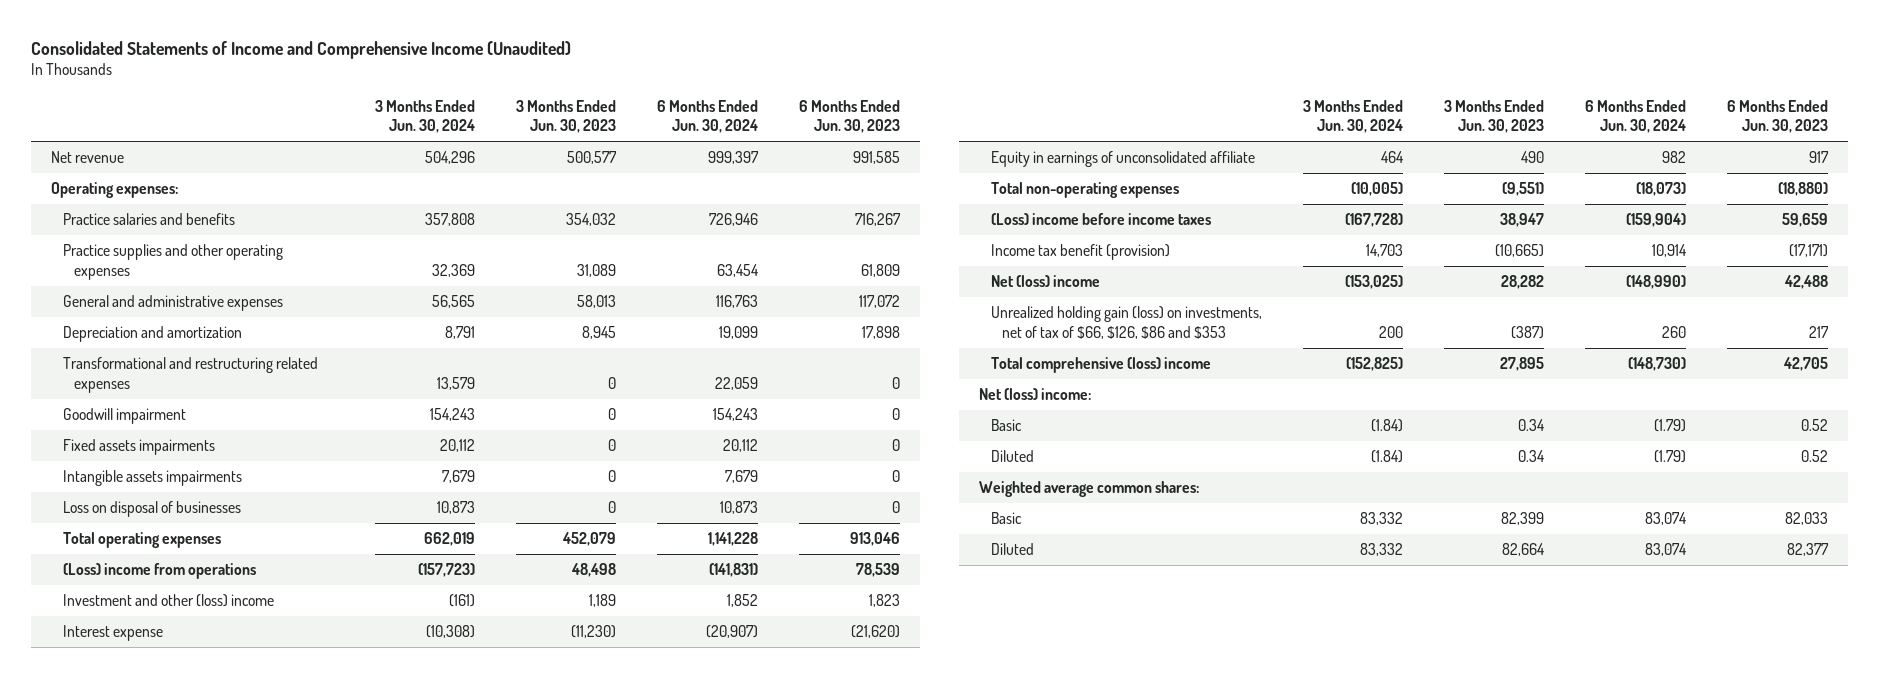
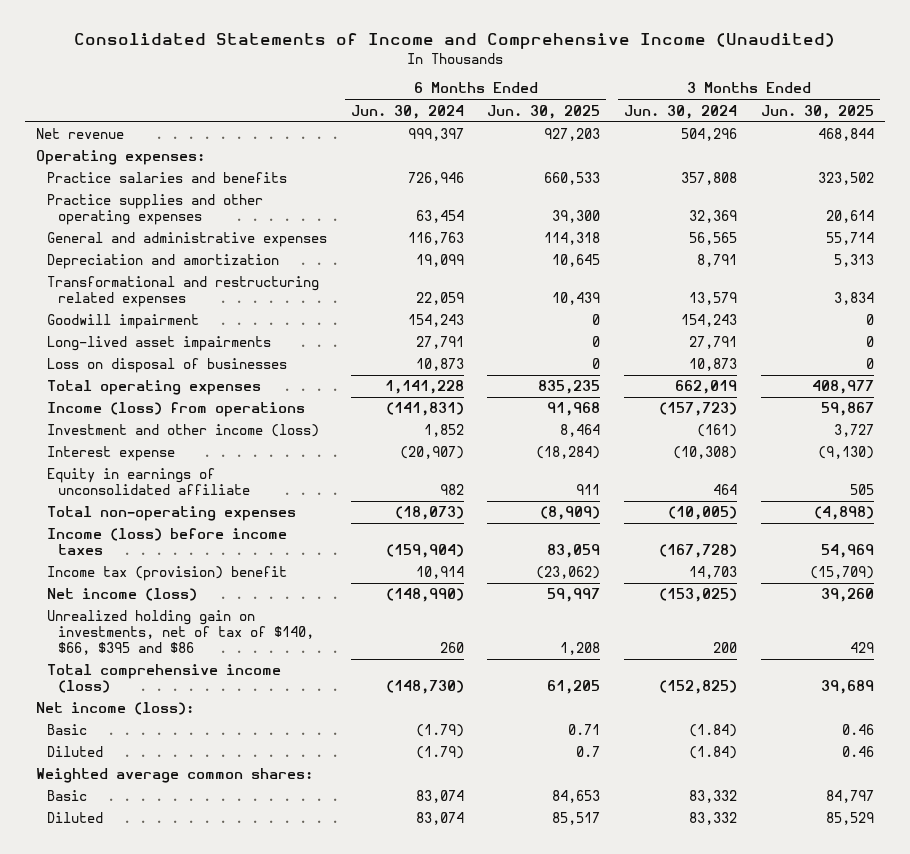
[515,100,616,134] 3 Months Ended Jun. 30, 2023 -> none
[798,100,900,134] 6 Months Ended Jun. 30, 2023 -> none
none -> [487,104,601,119] Jun. 30, 2025
none -> [760,104,874,119] Jun. 30, 2025
[62,470,242,487] Intangible assets impairments -> none
[62,439,215,456] Fixed assets impairments -> [47,336,272,352] Long-lived asset impairments
[439,439,475,453] 20,112 -> [689,336,738,350] 27,791
[722,439,758,453] 20,112 -> [415,336,464,350] 27,791
[62,563,256,580] (Loss) income from operations -> [47,402,306,418] Income (loss) from operations
[62,594,274,608] Investment and other (loss) income -> [47,424,320,438] Investment and other income (loss)
[990,213,1211,226] (Loss) income before income taxes -> [47,528,288,556] Income (loss) before income taxes
[990,244,1170,261] Income tax benefit (provision) -> [47,566,288,582] Income tax (provision) benefit
[990,275,1100,288] Net (loss) income -> [47,588,198,602] Net income (loss)
[990,306,1262,339] Unrealized holding gain (loss) on investments, net of tax of $66, $126, $86 and $353 -> [47,610,314,656] Unrealized holding gain on investments, net of tax of $140, $66, $395 and $86
[990,357,1211,374] Total comprehensive (loss) income -> [47,664,282,694] Total comprehensive income (loss)
[979,388,1092,401] Net (loss) income: -> [36,702,195,716] Net income (loss):

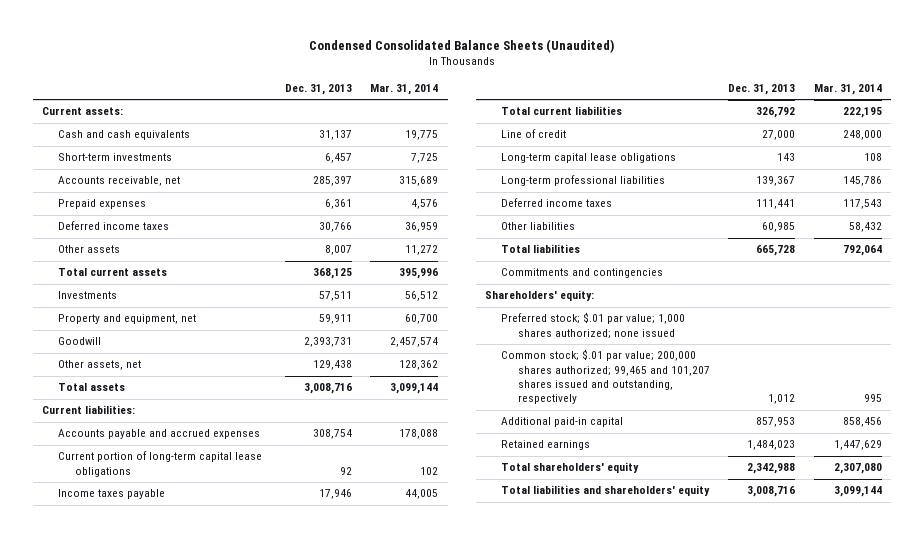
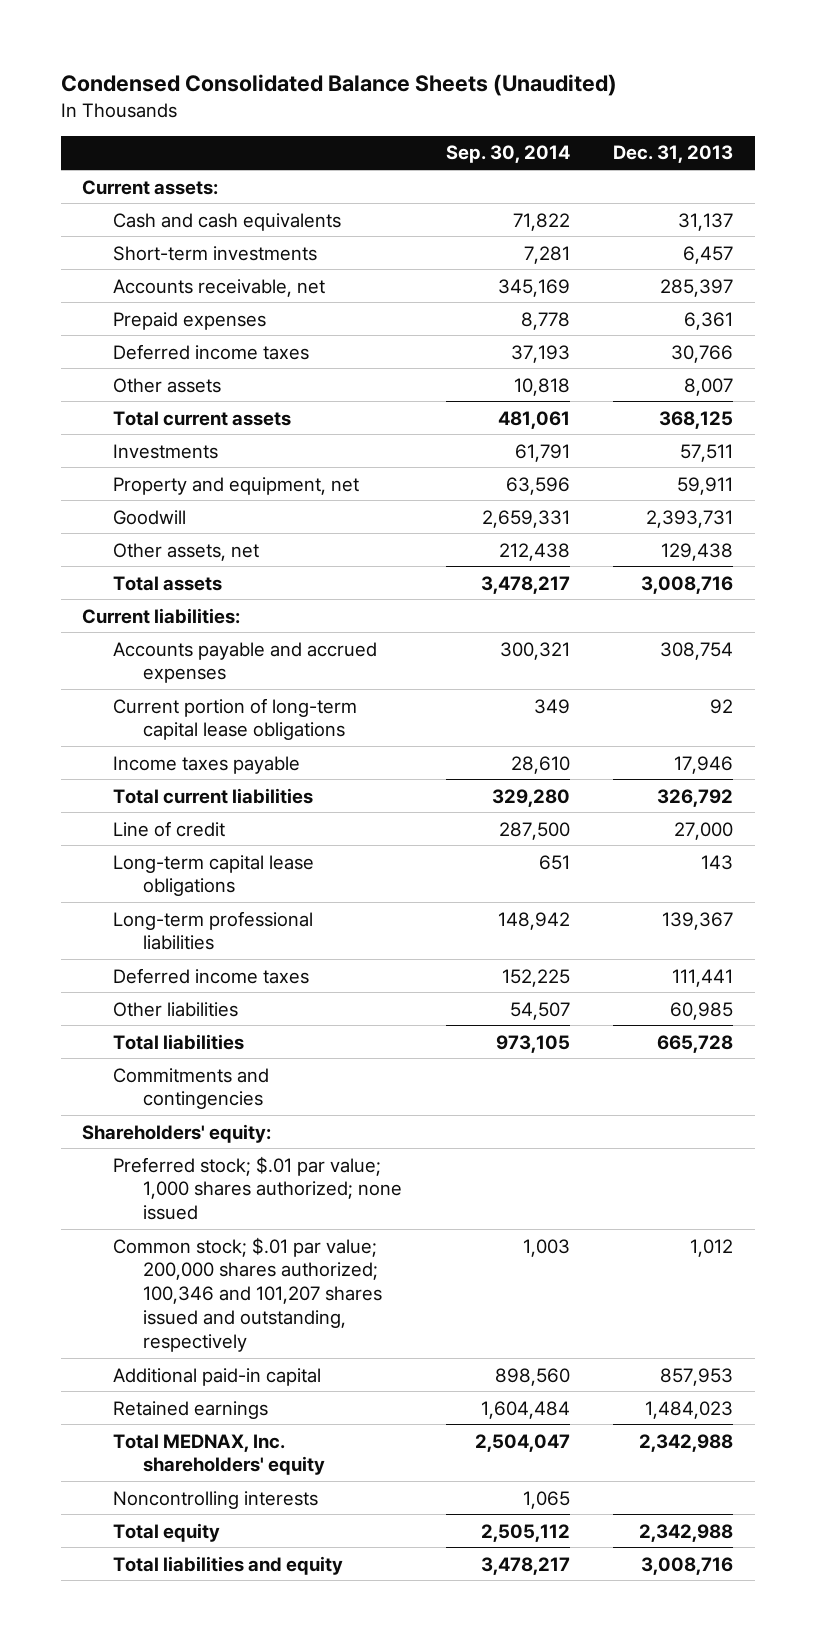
[370,84,439,96] Mar. 31, 2014 -> none
none -> [445,145,570,164] Sep. 30, 2014
[501,349,710,405] Common stock; $.01 par value; 200,000 shares authorized; 99,465 and 101,207 shares issued and outstanding, respectively -> [112,1236,383,1353] Common stock; $.01 par value; 200,000 shares authorized; 100,346 and 101,207 shares issued and outstanding, respectively
[501,462,640,474] Total shareholders' equity -> [112,1433,326,1476] Total MEDNAX, Inc. shareholders' equity
none -> [112,1490,318,1509] Noncontrolling interests
none -> [112,1522,220,1542] Total equity
[501,485,711,497] Total liabilities and shareholders' equity -> [112,1555,343,1575] Total liabilities and equity

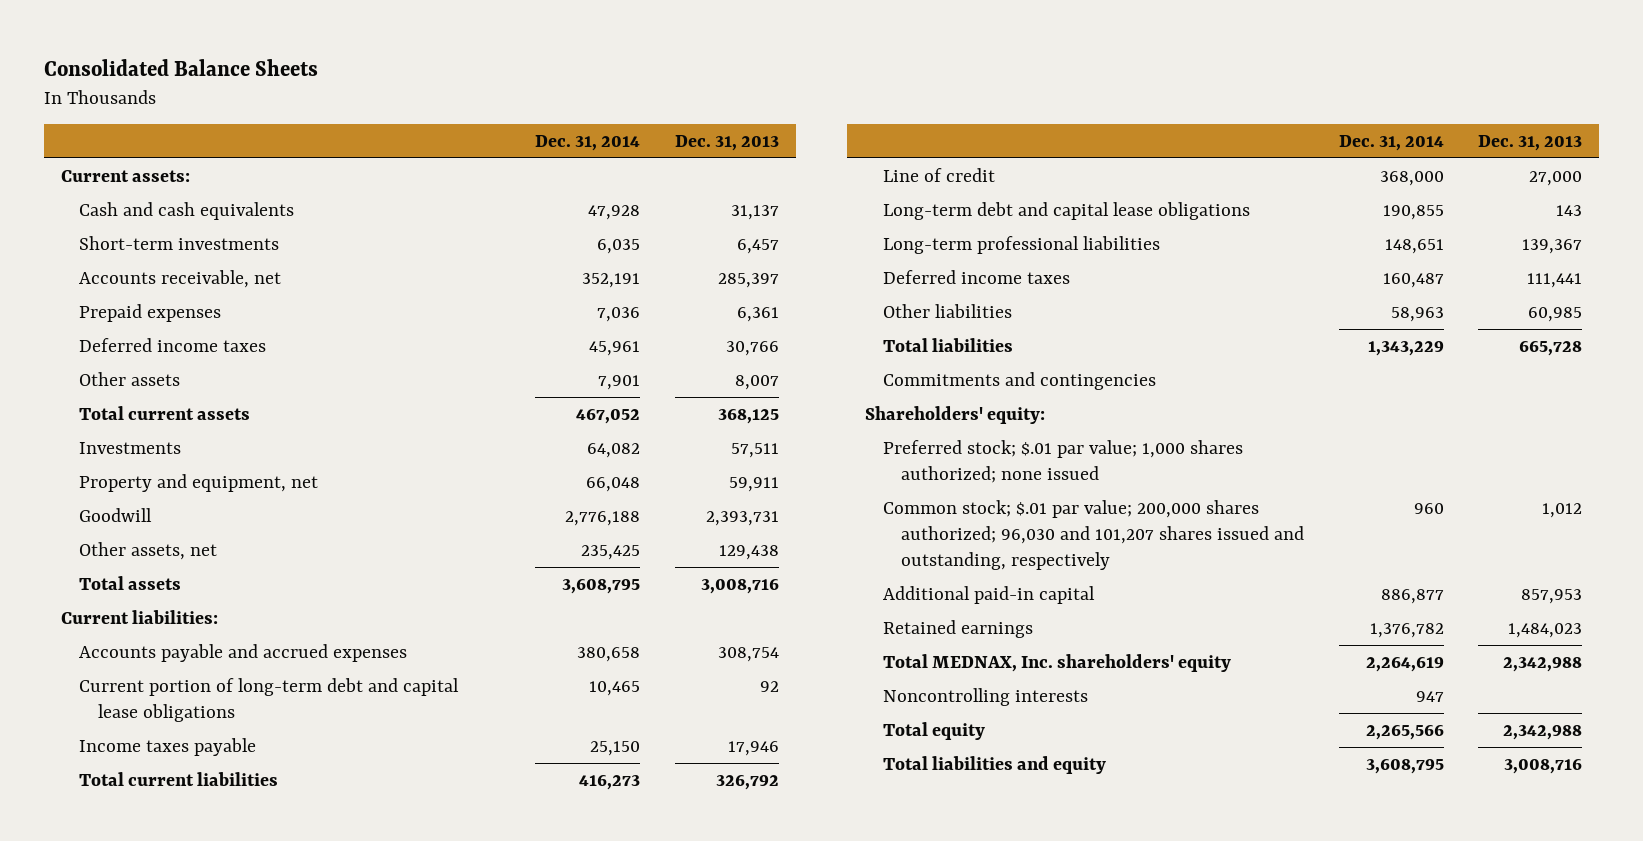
[60,73,617,96] Condensed Consolidated Balance Sheets (Unaudited) -> [43,58,318,76] Consolidated Balance Sheets
[445,145,570,164] Sep. 30, 2014 -> none
none -> [535,134,641,151] Dec. 31, 2014
[112,697,357,741] Current portion of long-term capital lease obligations -> [79,677,460,722] Current portion of long-term debt and capital lease obligations
[112,854,314,897] Long-term capital lease obligations -> [882,201,1250,220] Long-term debt and capital lease obligations
[112,1236,383,1353] Common stock; $.01 par value; 200,000 shares authorized; 100,346 and 101,207 shares issued and outstanding, respectively -> [882,499,1305,570] Common stock; $.01 par value; 200,000 shares authorized; 96,030 and 101,207 shares issued and outstanding, respectively

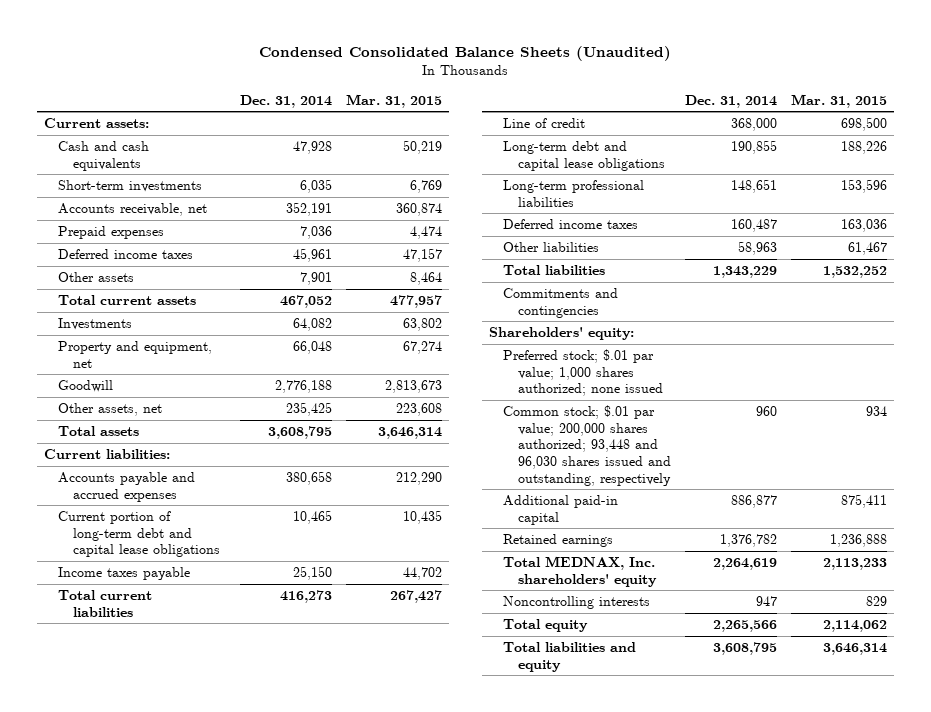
[43,58,318,76] Consolidated Balance Sheets -> [259,46,672,62] Condensed Consolidated Balance Sheets (Unaudited)
[674,134,779,151] Dec. 31, 2013 -> none
none -> [345,93,442,108] Mar. 31, 2015
[882,499,1305,570] Common stock; $.01 par value; 200,000 shares authorized; 96,030 and 101,207 shares issued and outstanding, respectively -> [503,404,671,486] Common stock; $.01 par value; 200,000 shares authorized; 93,448 and 96,030 shares issued and outstanding, respectively

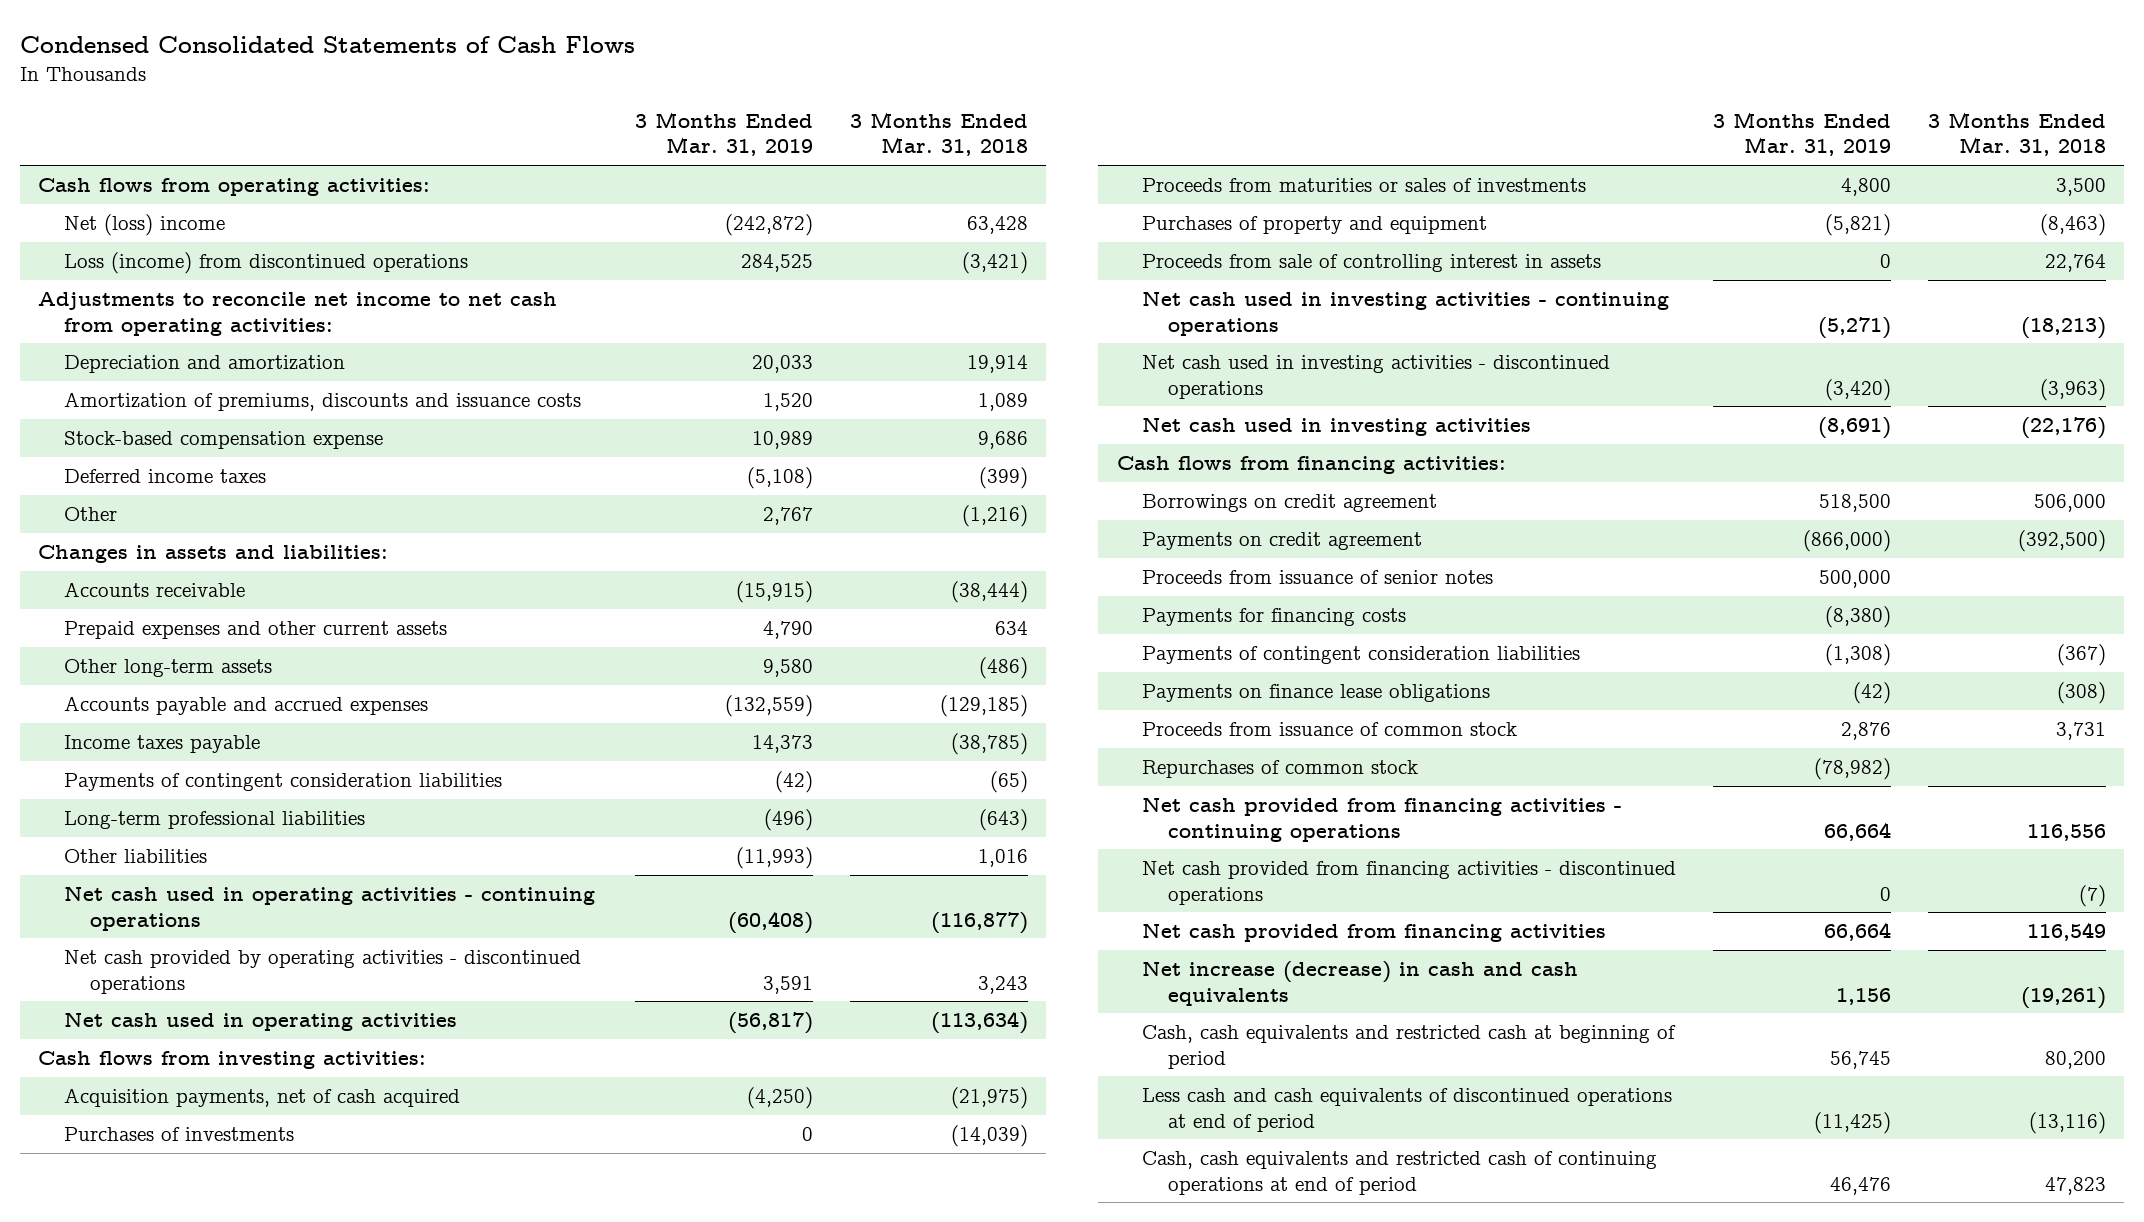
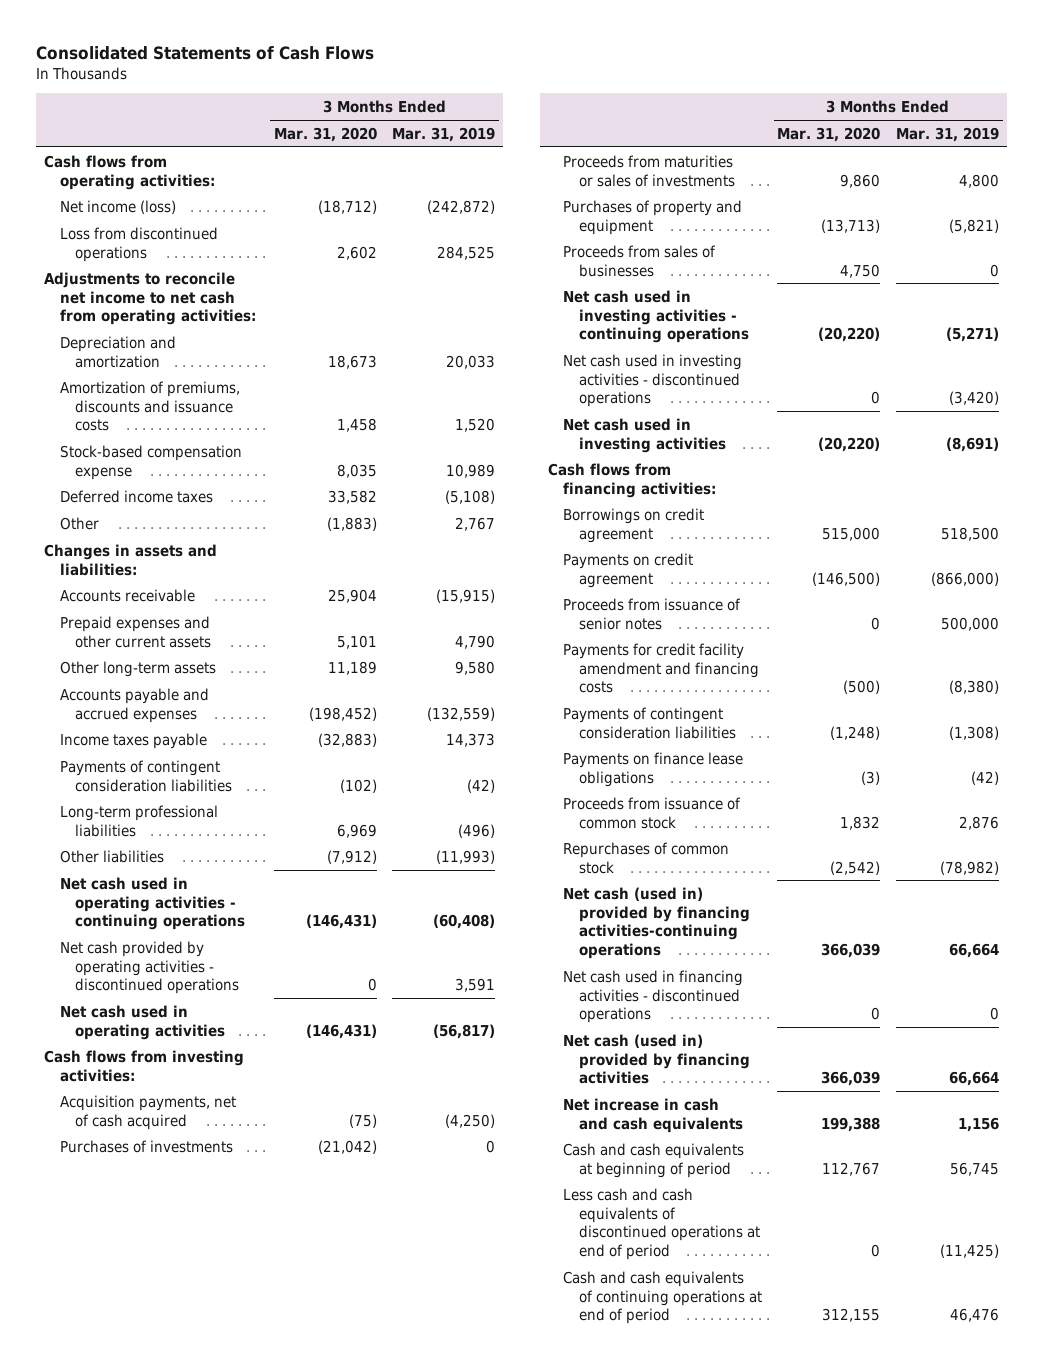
[20,35,636,53] Condensed Consolidated Statements of Cash Flows -> [36,46,375,61] Consolidated Statements of Cash Flows
[849,111,1028,157] 3 Months Ended Mar. 31, 2018 -> none
none -> [273,126,377,142] Mar. 31, 2020
[63,214,225,237] Net (loss) income -> [59,199,176,214] Net income (loss)
[63,252,468,275] Loss (income) from discontinued operations -> [59,226,218,262] Loss from discontinued operations
[1142,254,1602,273] Proceeds from sale of controlling interest in assets -> [563,244,717,277] Proceeds from sales of businesses
[1142,608,1407,627] Payments for financing costs -> [563,642,759,694] Payments for credit facility amendment and financing costs
[1142,797,1623,842] Net cash provided from financing activities - continuing operations -> [563,886,750,960] Net cash (used in) provided by financing activities-continuing operations
[1142,861,1677,905] Net cash provided from financing activities - discontinued operations -> [563,969,744,1024] Net cash used in financing activities - discontinued operations
[1142,923,1607,943] Net cash provided from financing activities -> [563,1033,750,1085] Net cash (used in) provided by financing activities
[1142,961,1579,1006] Net increase (decrease) in cash and cash equivalents -> [563,1097,743,1133] Net increase in cash and cash equivalents
[1142,1025,1677,1069] Cash, cash equivalents and restricted cash at beginning of period -> [563,1142,745,1178] Cash and cash equivalents at beginning of period
[1142,1151,1658,1195] Cash, cash equivalents and restricted cash of continuing operations at end of period -> [563,1270,762,1325] Cash and cash equivalents of continuing operations at end of period

